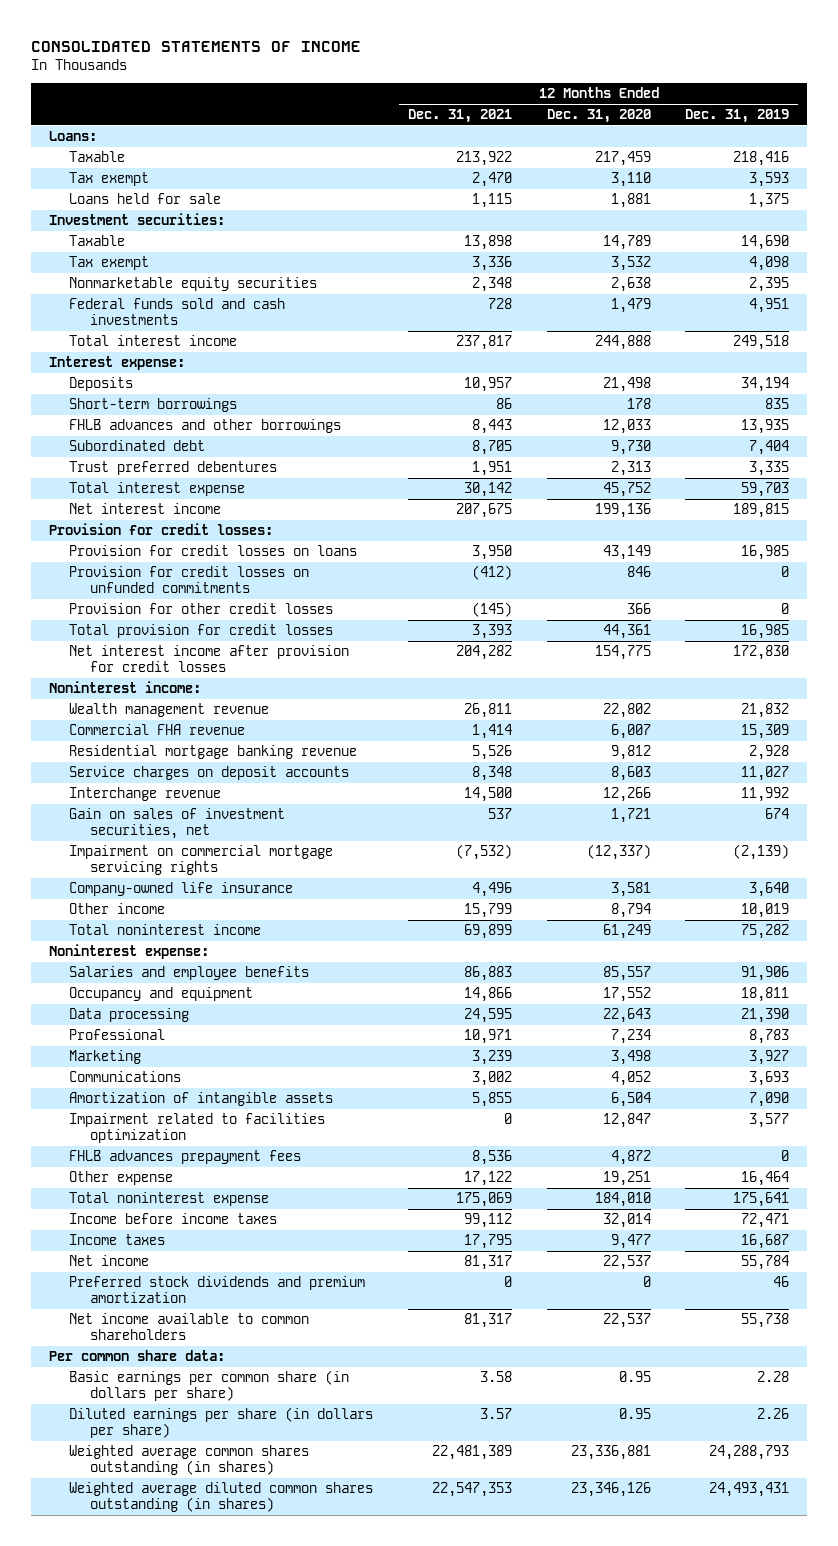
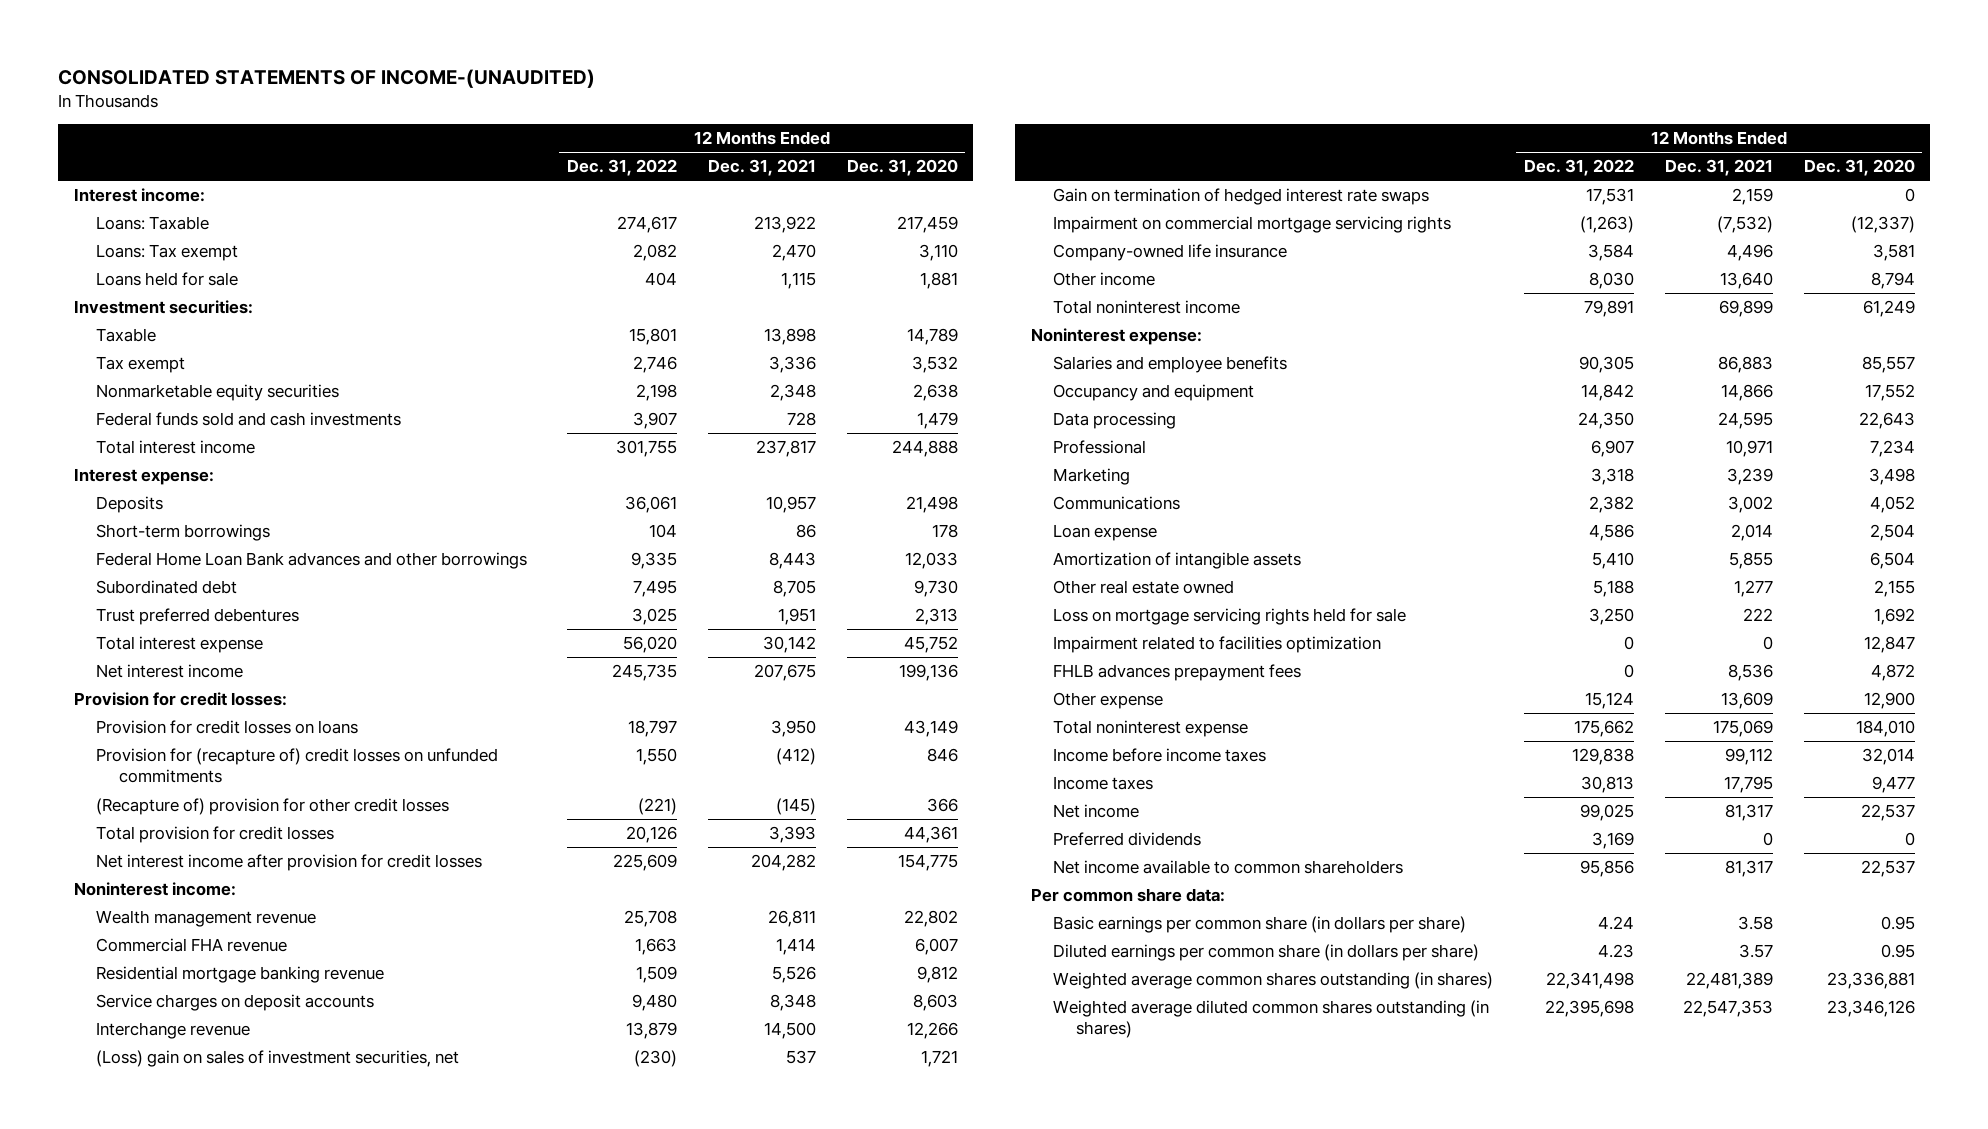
[31,41,362,53] CONSOLIDATED STATEMENTS OF INCOME -> [58,69,596,89] CONSOLIDATED STATEMENTS OF INCOME-(UNAUDITED)
[685,109,790,124] Dec. 31, 2019 -> none
none -> [567,159,678,177] Dec. 31, 2022
[48,131,97,142] Loans: -> [73,188,205,203] Interest income:
[69,151,126,163] Taxable -> [96,216,210,231] Loans: Taxable
[69,172,150,187] Tax exempt -> [96,244,239,262] Loans: Tax exempt
[69,419,342,434] FHLB advances and other borrowings -> [96,552,528,570] Federal Home Loan Bank advances and other borrowings
[69,566,310,594] Provision for credit losses on unfunded commitments -> [96,748,499,784] Provision for (recapture of) credit losses on unfunded commitments
[69,603,334,615] Provision for other credit losses -> [96,798,450,816] (Recapture of) provision for other credit losses
[69,808,286,840] Gain on sales of investment securities, net -> [96,1050,460,1068] (Loss) gain on sales of investment securities, net
none -> [1053,188,1430,206] Gain on termination of hedged interest rate swaps
[463,903,512,919] 15,799 -> [1719,272,1773,290] 13,640
none -> [1053,524,1158,542] Loan expense
none -> [1053,580,1235,595] Other real estate owned
none -> [1053,608,1407,626] Loss on mortgage servicing rights held for sale
[463,1171,512,1187] 17,122 -> [1720,692,1773,710] 13,609
[602,1171,651,1187] 19,251 -> [1863,692,1915,710] 12,900
[69,1276,366,1304] Preferred stock dividends and premium amortization -> [1053,832,1202,847] Preferred dividends
[69,1407,374,1439] Diluted earnings per share (in dollars per share) -> [1053,944,1480,962] Diluted earnings per common share (in dollars per share)

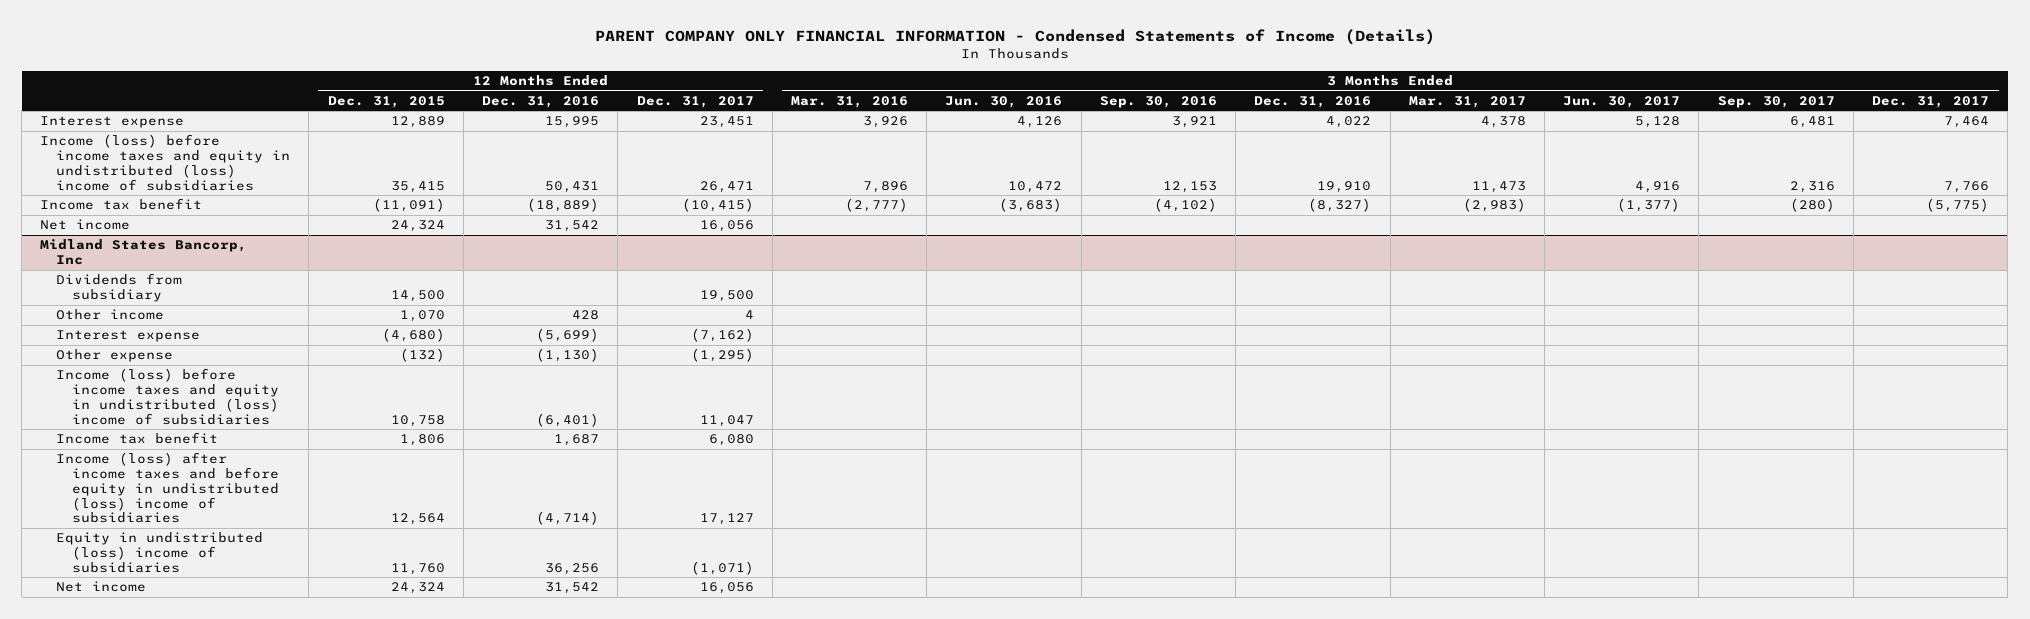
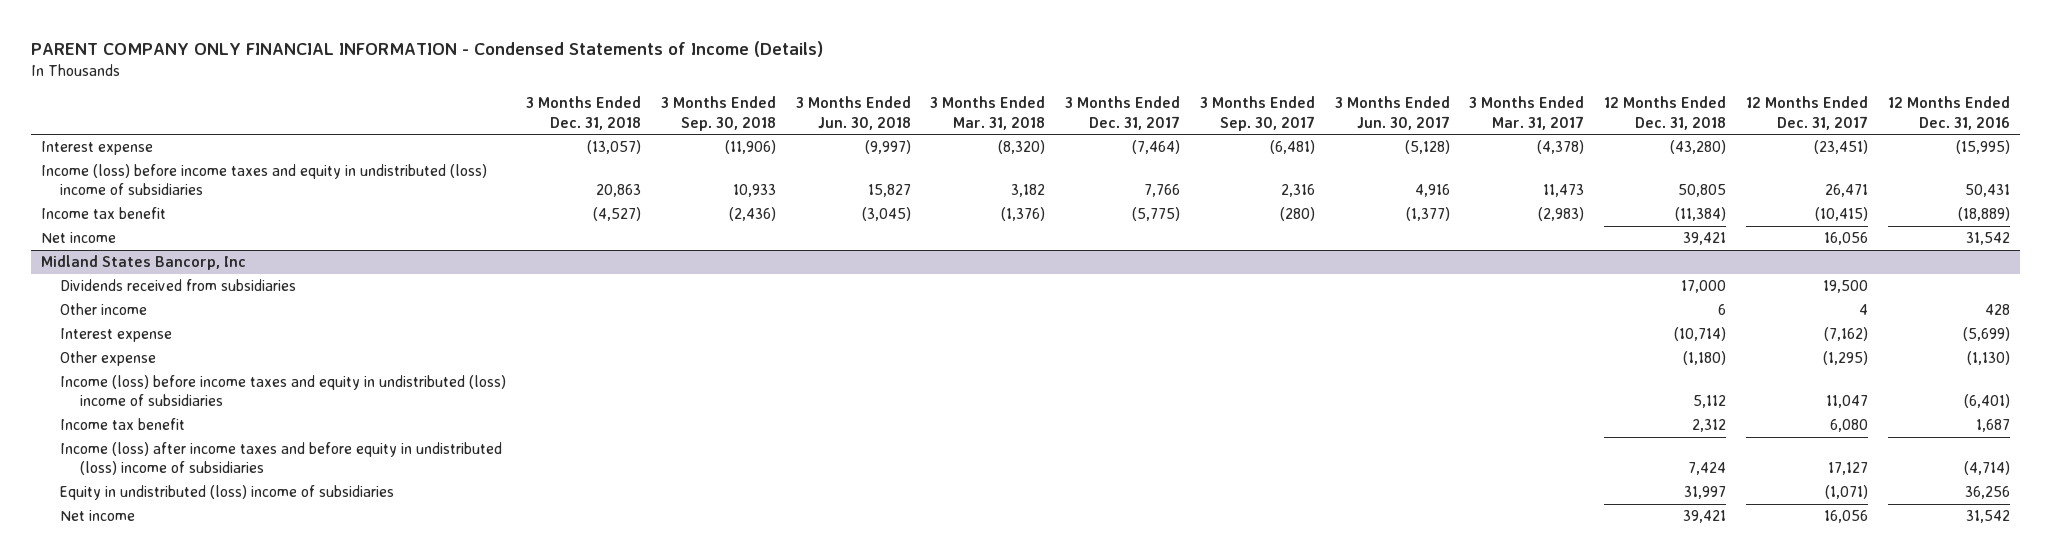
[327,95,445,108] Dec. 31, 2015 -> none
[790,95,908,108] Mar. 31, 2016 -> none
[945,95,1063,108] Jun. 30, 2016 -> none
[1099,95,1217,108] Sep. 30, 2016 -> none
[1254,95,1372,108] Dec. 31, 2016 -> none
none -> [526,96,642,130] 3 Months Ended Dec. 31, 2018
none -> [660,96,776,131] 3 Months Ended Sep. 30, 2018
none -> [795,96,911,130] 3 Months Ended Jun. 30, 2018
none -> [930,96,1046,130] 3 Months Ended Mar. 31, 2018
none -> [1604,96,1727,130] 12 Months Ended Dec. 31, 2018
[545,116,600,129] 15,995 -> [1955,140,2010,155] (15,995)
[699,116,754,129] 23,451 -> [1813,140,1868,155] (23,451)
[1480,116,1526,129] 4,378 -> [1537,140,1585,155] (4,378)
[1635,116,1681,129] 5,128 -> [1404,140,1450,155] (5,128)
[1789,116,1835,129] 6,481 -> [1269,140,1315,155] (6,481)
[1944,116,1990,129] 7,464 -> [1132,140,1181,155] (7,464)
[56,273,183,303] Dividends from subsidiary -> [60,279,297,292] Dividends received from subsidiaries

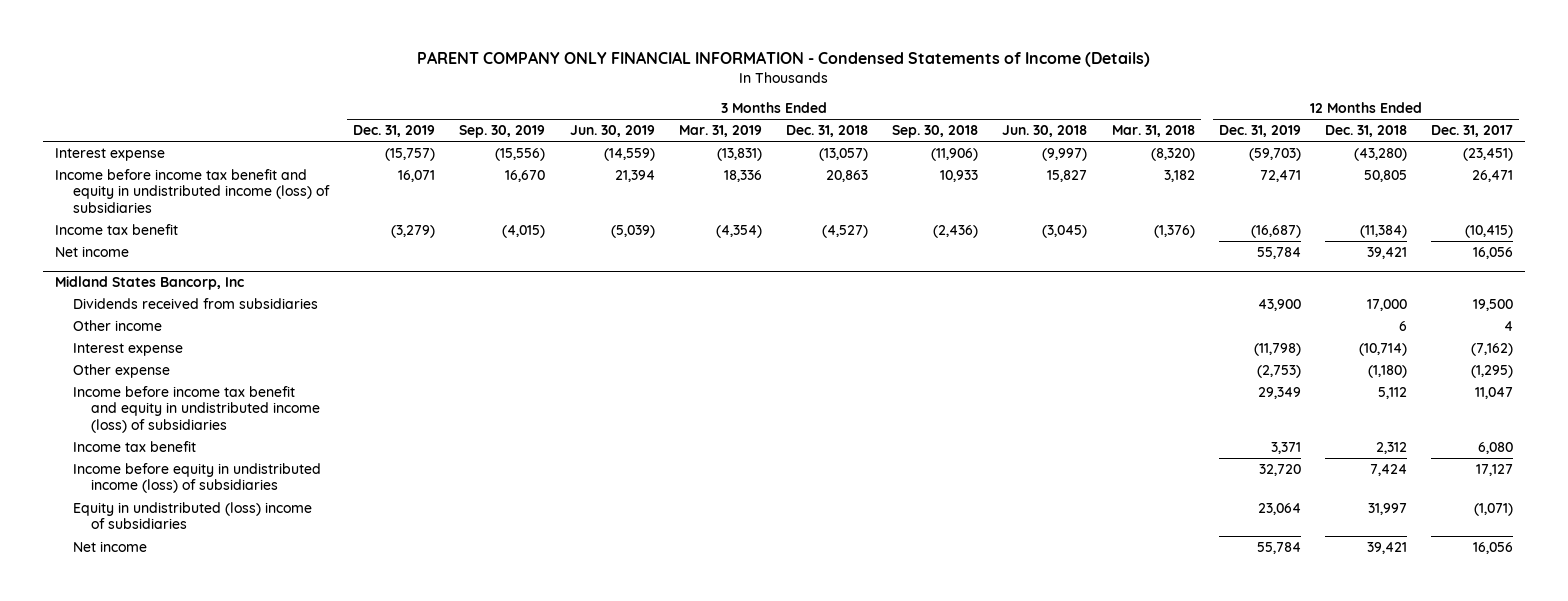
[1065,96,1181,130] 3 Months Ended Dec. 31, 2017 -> none
[1199,96,1315,131] 3 Months Ended Sep. 30, 2017 -> none
[1334,96,1450,130] 3 Months Ended Jun. 30, 2017 -> none
[1469,96,1585,130] 3 Months Ended Mar. 31, 2017 -> none
[1887,96,2010,130] 12 Months Ended Dec. 31, 2016 -> none
none -> [353,125,436,138] Dec. 31, 2019
none -> [459,125,546,139] Sep. 30, 2019
none -> [569,125,655,138] Jun. 30, 2019
none -> [678,125,762,138] Mar. 31, 2019
none -> [1218,125,1301,138] Dec. 31, 2019
[40,164,487,196] Income (loss) before income taxes and equity in undistributed (loss) income of subsidiaries -> [55,169,330,213] Income before income tax benefit and equity in undistributed income (loss) of subsidiaries
[60,375,507,407] Income (loss) before income taxes and equity in undistributed (loss) income of subsidiaries -> [72,386,320,433] Income before income tax benefit and equity in undistributed income (loss) of subsidiaries
[60,442,503,476] Income (loss) after income taxes and before equity in undistributed (loss) income of subsidiaries -> [72,463,321,494] Income before equity in undistributed income (loss) of subsidiaries

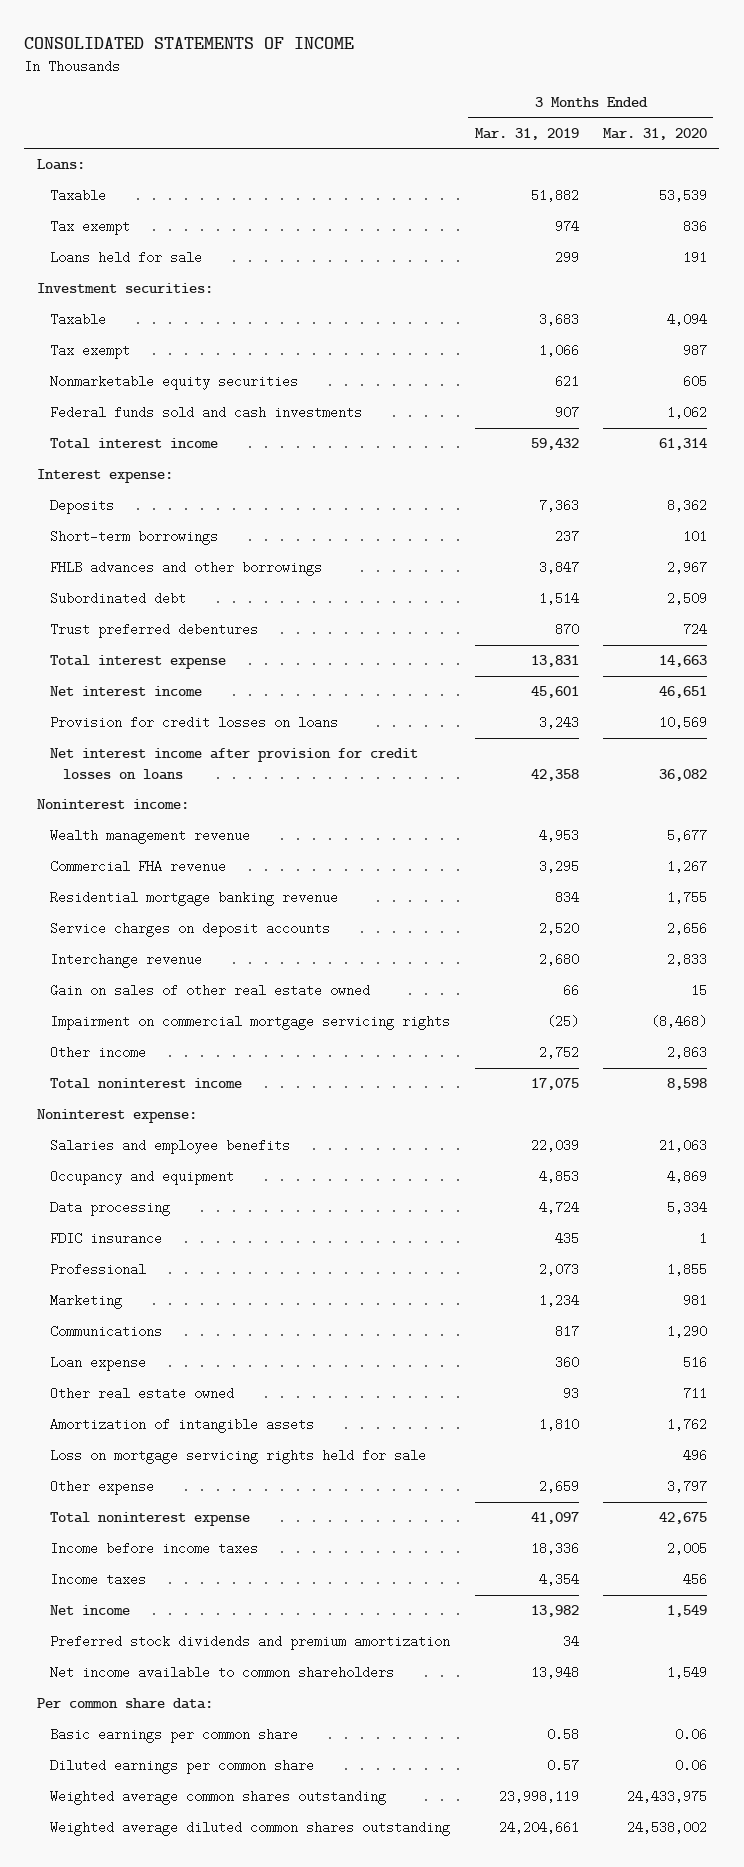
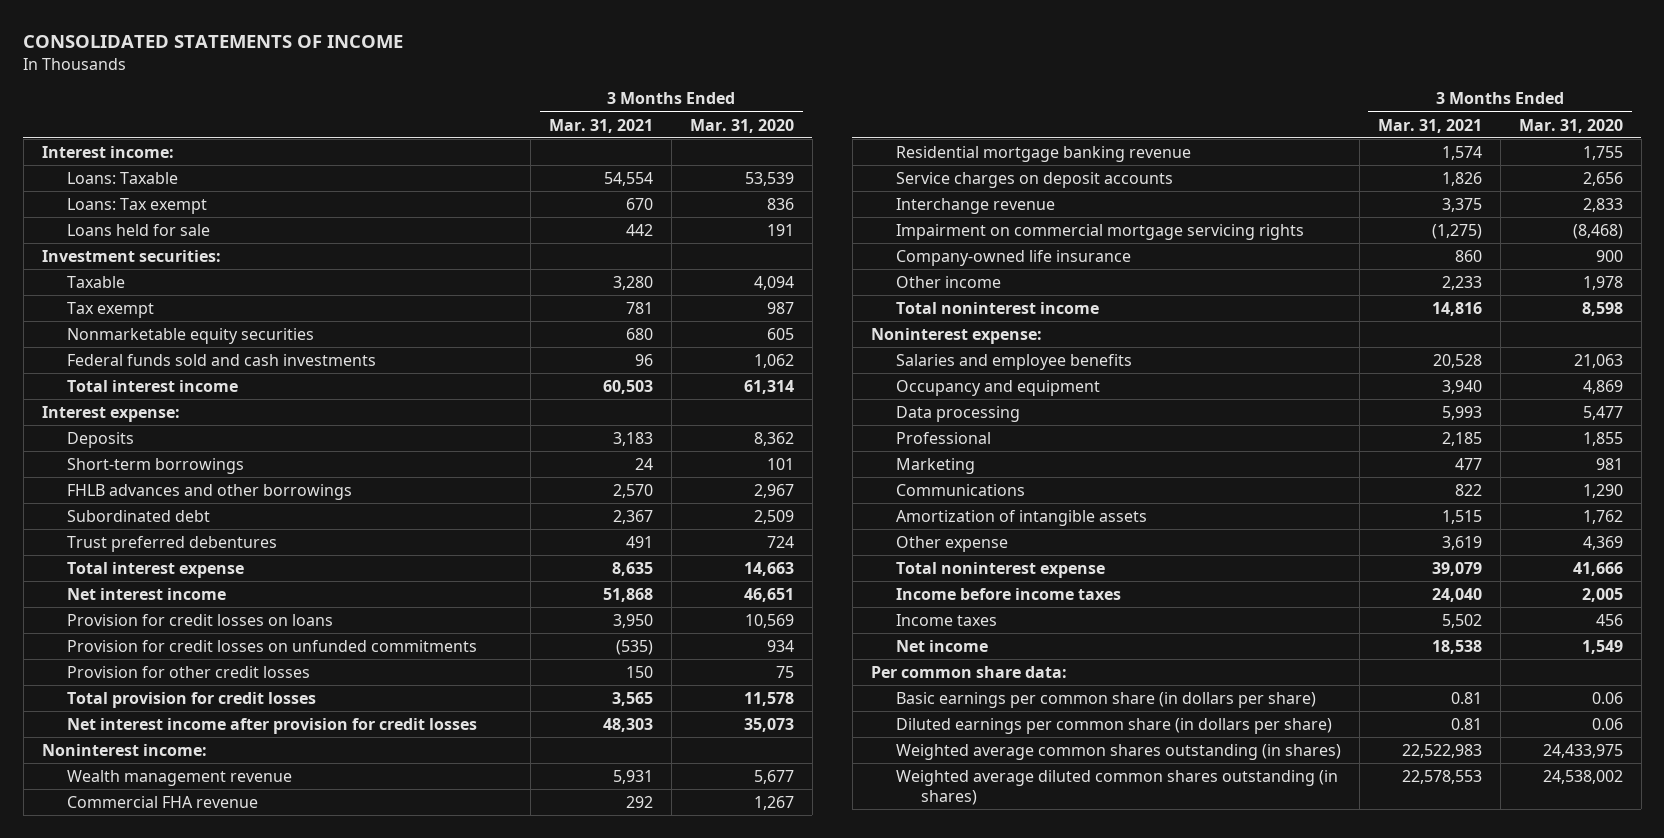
[474,128,579,141] Mar. 31, 2019 -> none
none -> [548,118,653,133] Mar. 31, 2021
[36,159,85,171] Loans: -> [41,145,174,158] Interest income:
[49,189,106,203] Taxable -> [66,171,178,184] Loans: Taxable
[49,220,130,236] Tax exempt -> [66,197,207,214] Loans: Tax exempt
none -> [66,639,477,652] Provision for credit losses on unfunded commitments
none -> [66,665,310,678] Provision for other credit losses
none -> [66,691,316,708] Total provision for credit losses
[49,748,418,781] Net interest income after provision for credit losses on loans -> [66,717,477,734] Net interest income after provision for credit losses
[659,769,708,782] 36,082 -> [743,717,794,732] 35,073
[49,984,370,998] Gain on sales of other real estate owned -> none
none -> [895,249,1131,266] Company-owned life insurance
[667,1046,708,1060] 2,863 -> [1582,275,1623,290] 1,978
[49,1232,162,1246] FDIC insurance -> none
[667,1201,708,1215] 5,334 -> [1582,405,1623,420] 5,477
[49,1356,146,1372] Loan expense -> none
[49,1387,234,1401] Other real estate owned -> none
[49,1449,426,1465] Loss on mortgage servicing rights held for sale -> none
[667,1480,708,1494] 3,797 -> [1582,535,1623,550] 4,369
[659,1512,708,1525] 42,675 -> [1572,561,1623,576] 41,666
[49,1635,450,1651] Preferred stock dividends and premium amortization -> none
[49,1666,394,1680] Net income available to common shareholders -> none
[49,1728,298,1744] Basic earnings per common share -> [895,691,1316,708] Basic earnings per common share (in dollars per share)
[49,1759,314,1775] Diluted earnings per common share -> [895,717,1332,734] Diluted earnings per common share (in dollars per share)
[49,1790,386,1806] Weighted average common shares outstanding -> [895,743,1341,760] Weighted average common shares outstanding (in shares)
[49,1821,450,1837] Weighted average diluted common shares outstanding -> [895,769,1338,805] Weighted average diluted common shares outstanding (in shares)

